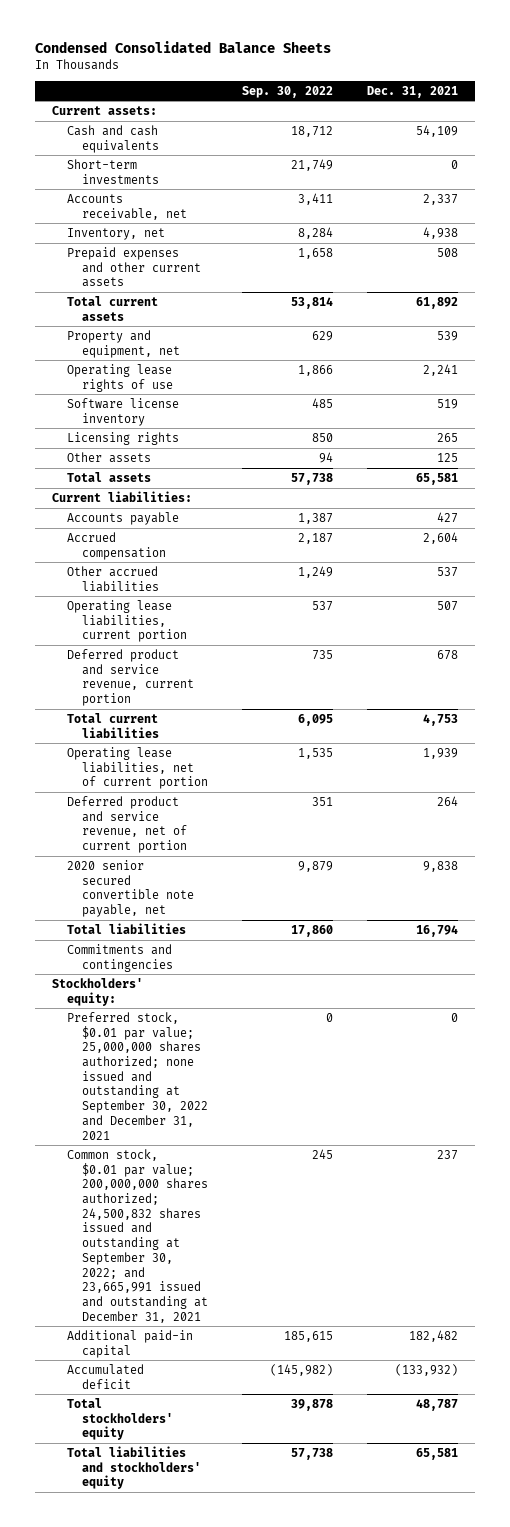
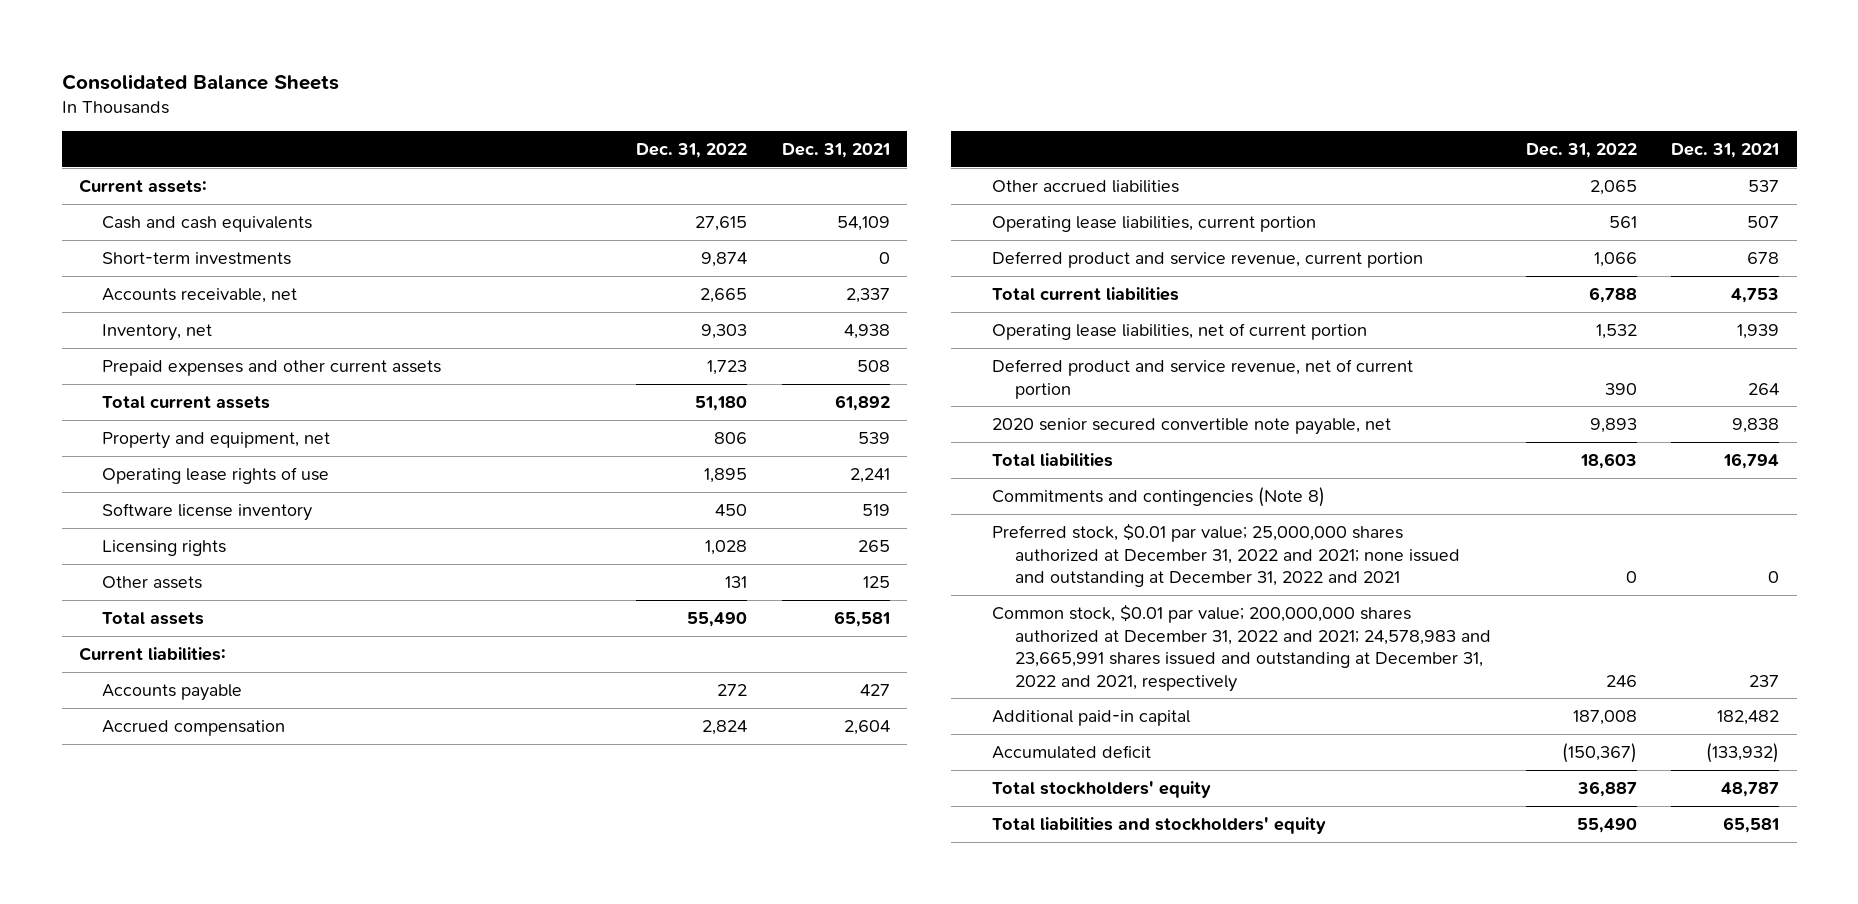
[35,41,332,54] Condensed Consolidated Balance Sheets -> [61,74,339,91] Consolidated Balance Sheets
[241,85,333,98] Sep. 30, 2022 -> none
none -> [635,143,747,159] Dec. 31, 2022
[52,977,144,1006] Stockholders' equity: -> none
[67,943,173,972] Commitments and contingencies -> [991,486,1325,507] Commitments and contingencies (Note 8)
[67,1011,208,1140] Preferred stock, $0.01 par value; 25,000,000 shares authorized; none issued and outstanding at September 30, 2022 and December 31, 2021 -> [991,522,1460,588] Preferred stock, $0.01 par value; 25,000,000 shares authorized at December 31, 2022 and 2021; none issued and outstanding at December 31, 2022 and 2021
[67,1148,208,1323] Common stock, $0.01 par value; 200,000,000 shares authorized; 24,500,832 shares issued and outstanding at September 30, 2022; and 23,665,991 issued and outstanding at December 31, 2021 -> [991,603,1491,692] Common stock, $0.01 par value; 200,000,000 shares authorized at December 31, 2022 and 2021; 24,578,983 and 23,665,991 shares issued and outstanding at December 31, 2022 and 2021, respectively

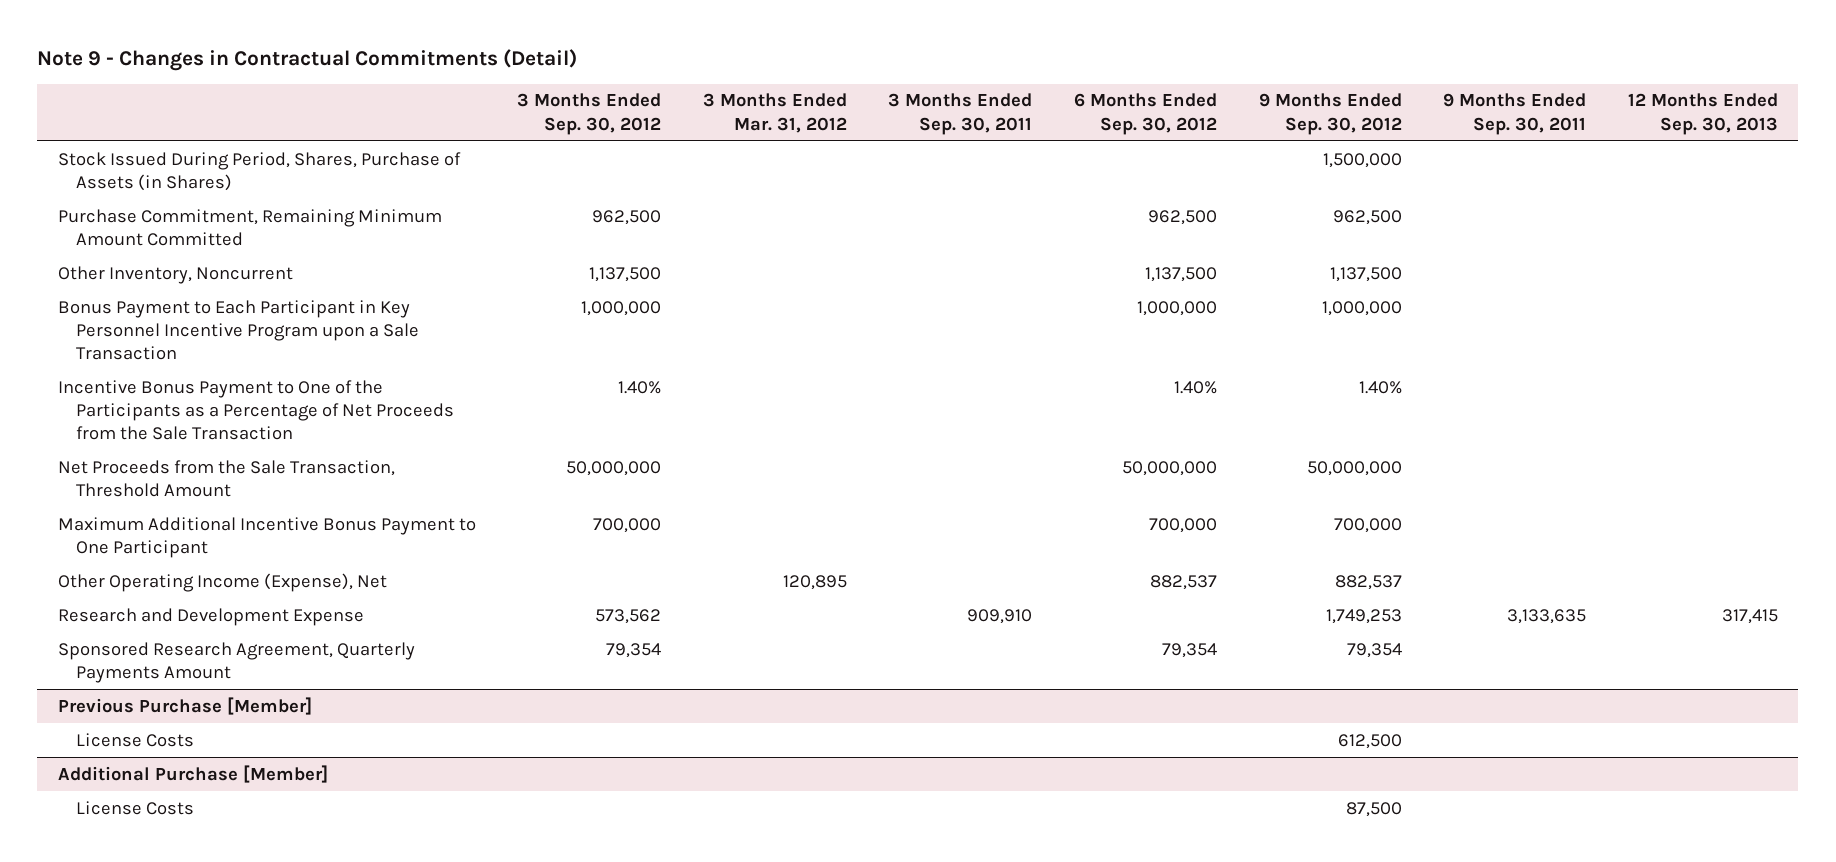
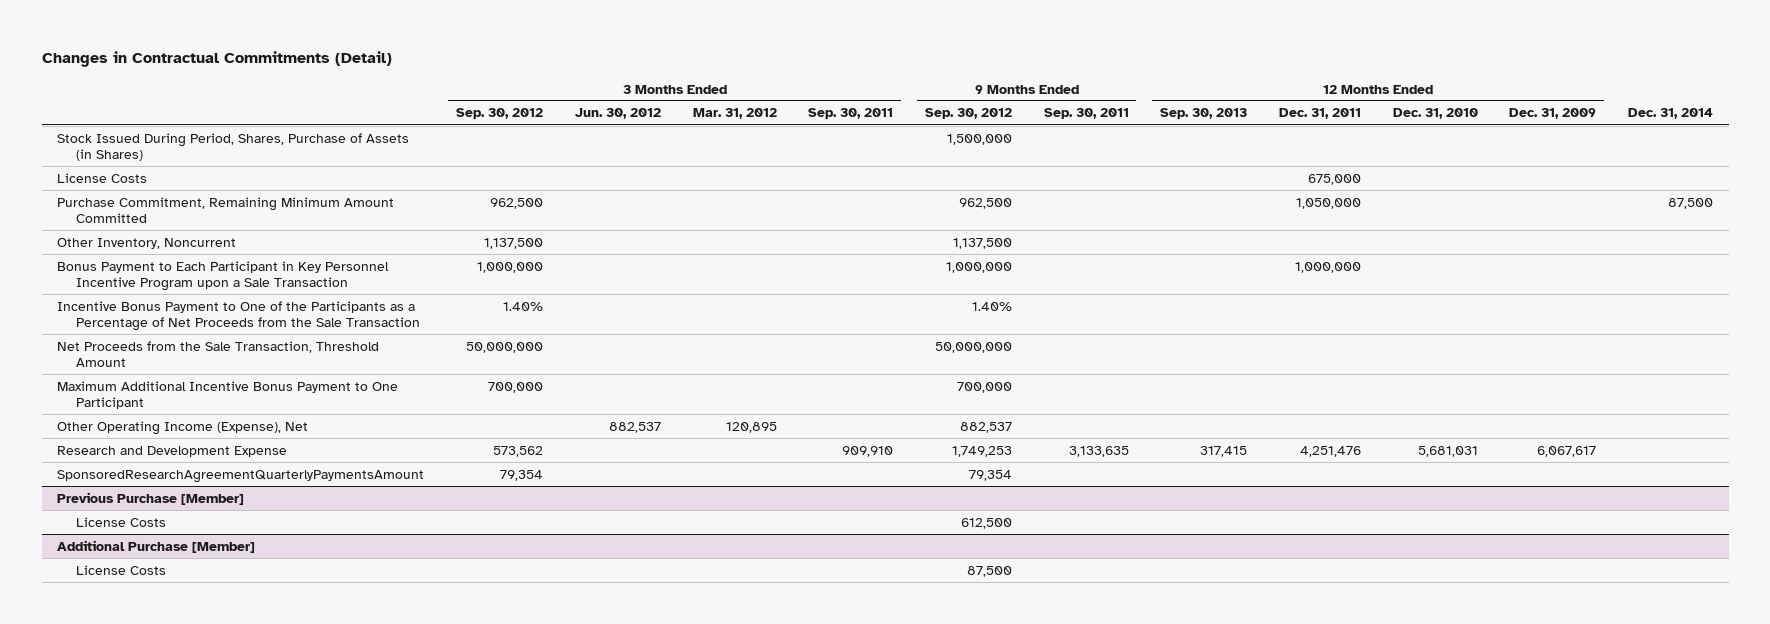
[37,49,578,72] Note 9 - Changes in Contractual Commitments (Detail) -> [41,51,392,68] Changes in Contractual Commitments (Detail)
[1074,93,1218,135] 6 Months Ended Sep. 30, 2012 -> none
none -> [574,108,661,120] Jun. 30, 2012
none -> [1278,108,1361,120] Dec. 31, 2011
none -> [1392,108,1478,120] Dec. 31, 2010
none -> [1509,108,1597,120] Dec. 31, 2009
none -> [1627,108,1713,120] Dec. 31, 2014
none -> [57,172,148,183] License Costs
[57,641,415,683] Sponsored Research Agreement, Quarterly Payments Amount -> [57,469,425,483] SponsoredResearchAgreementQuarterlyPaymentsAmount

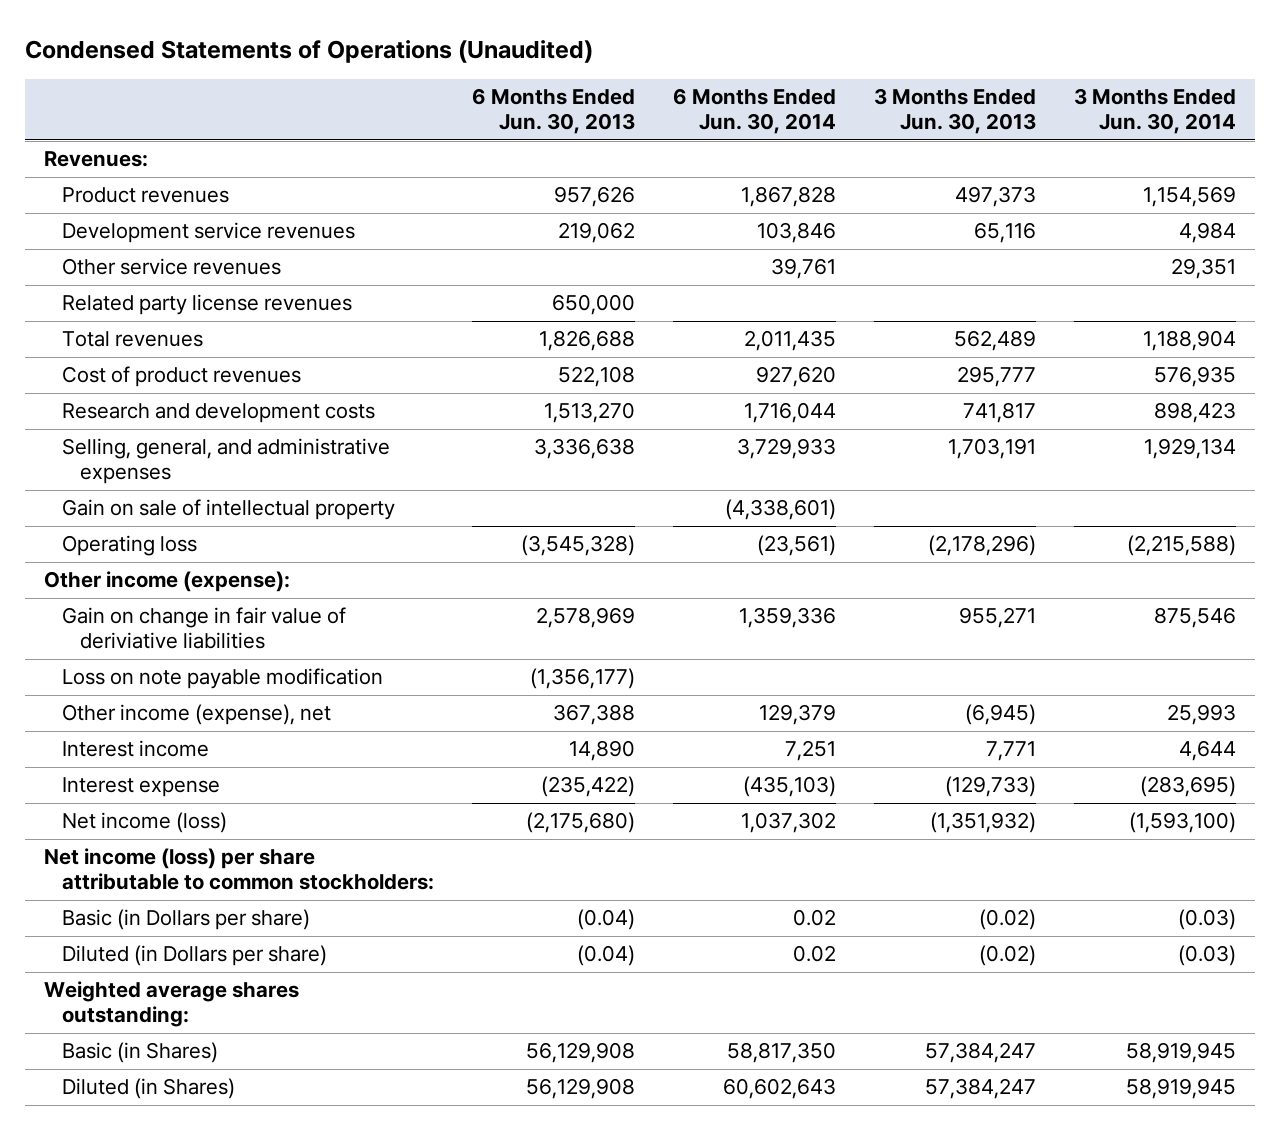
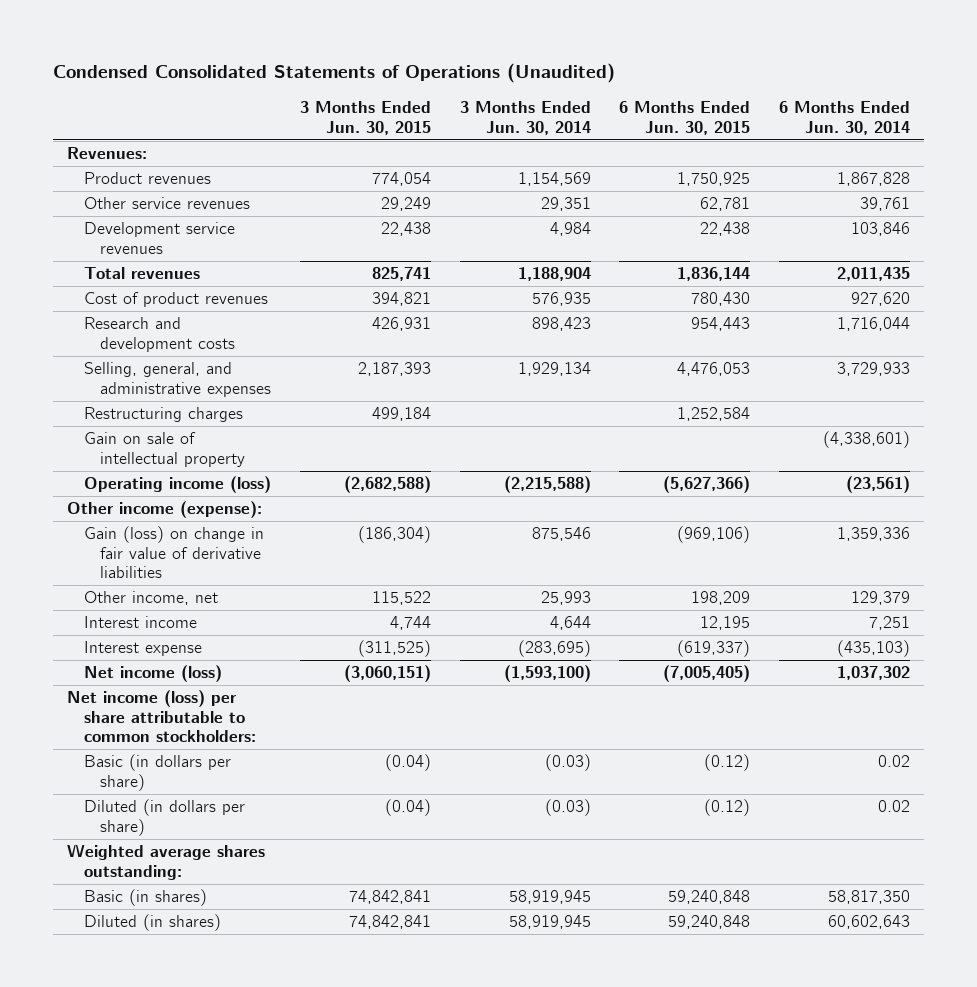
[25,39,594,63] Condensed Statements of Operations (Unaudited) -> [52,63,615,84] Condensed Consolidated Statements of Operations (Unaudited)
[472,88,636,134] 6 Months Ended Jun. 30, 2013 -> none
[873,88,1036,134] 3 Months Ended Jun. 30, 2013 -> none
none -> [300,101,432,135] 3 Months Ended Jun. 30, 2015
none -> [619,101,751,135] 6 Months Ended Jun. 30, 2015
[62,294,353,316] Related party license revenues -> none
[62,222,356,244] Development service revenues -> [83,222,235,254] Development service revenues
none -> [83,407,243,423] Restructuring charges
[62,535,198,557] Operating loss -> [83,476,271,494] Operating income (loss)
[62,668,384,690] Loss on note payable modification -> none
[62,607,347,650] Gain on change in fair value of deriviative liabilities -> [83,526,264,579] Gain (loss) on change in fair value of derivative liabilities
[62,704,332,726] Other income (expense), net -> [83,591,218,606] Other income, net
[62,909,311,931] Basic (in Dollars per share) -> [83,754,231,791] Basic (in dollars per share)
[62,945,328,967] Diluted (in Dollars per share) -> [83,799,245,836] Diluted (in dollars per share)
[62,1042,219,1064] Basic (in Shares) -> [83,889,207,907] Basic (in shares)
[62,1078,236,1100] Diluted (in Shares) -> [83,914,221,932] Diluted (in shares)

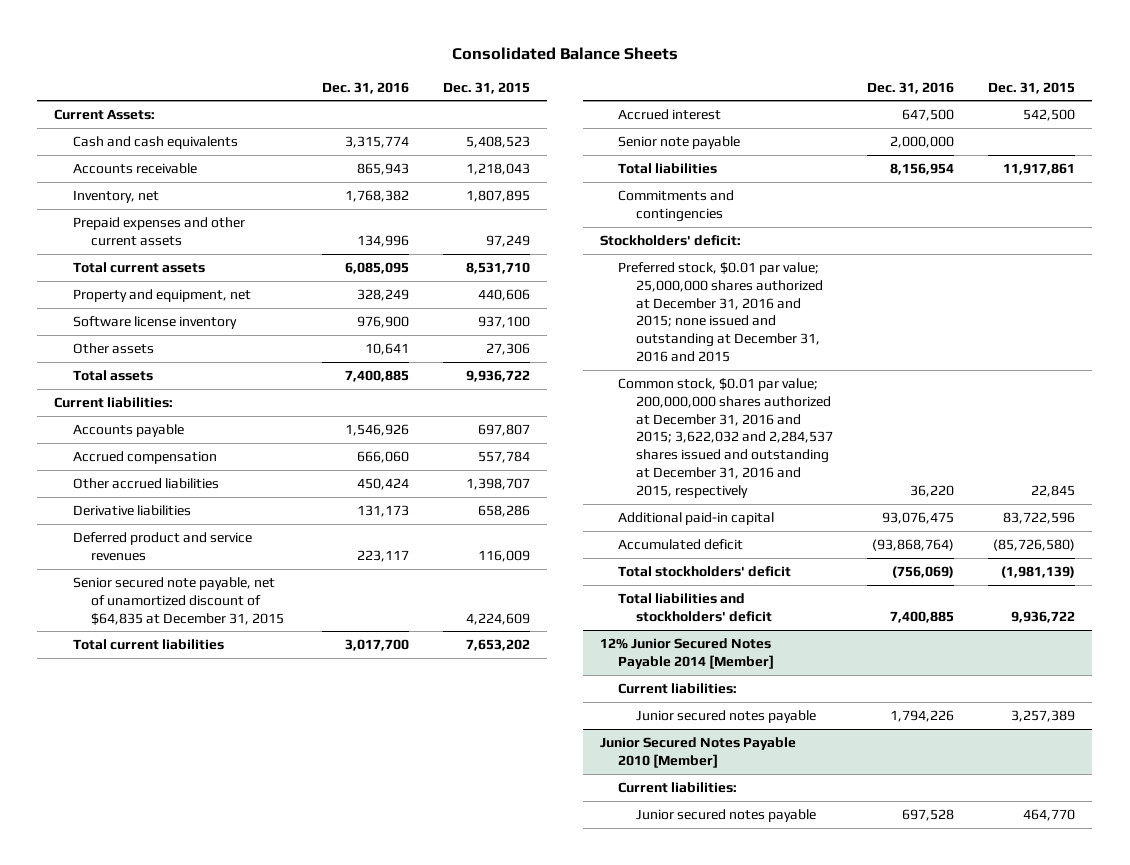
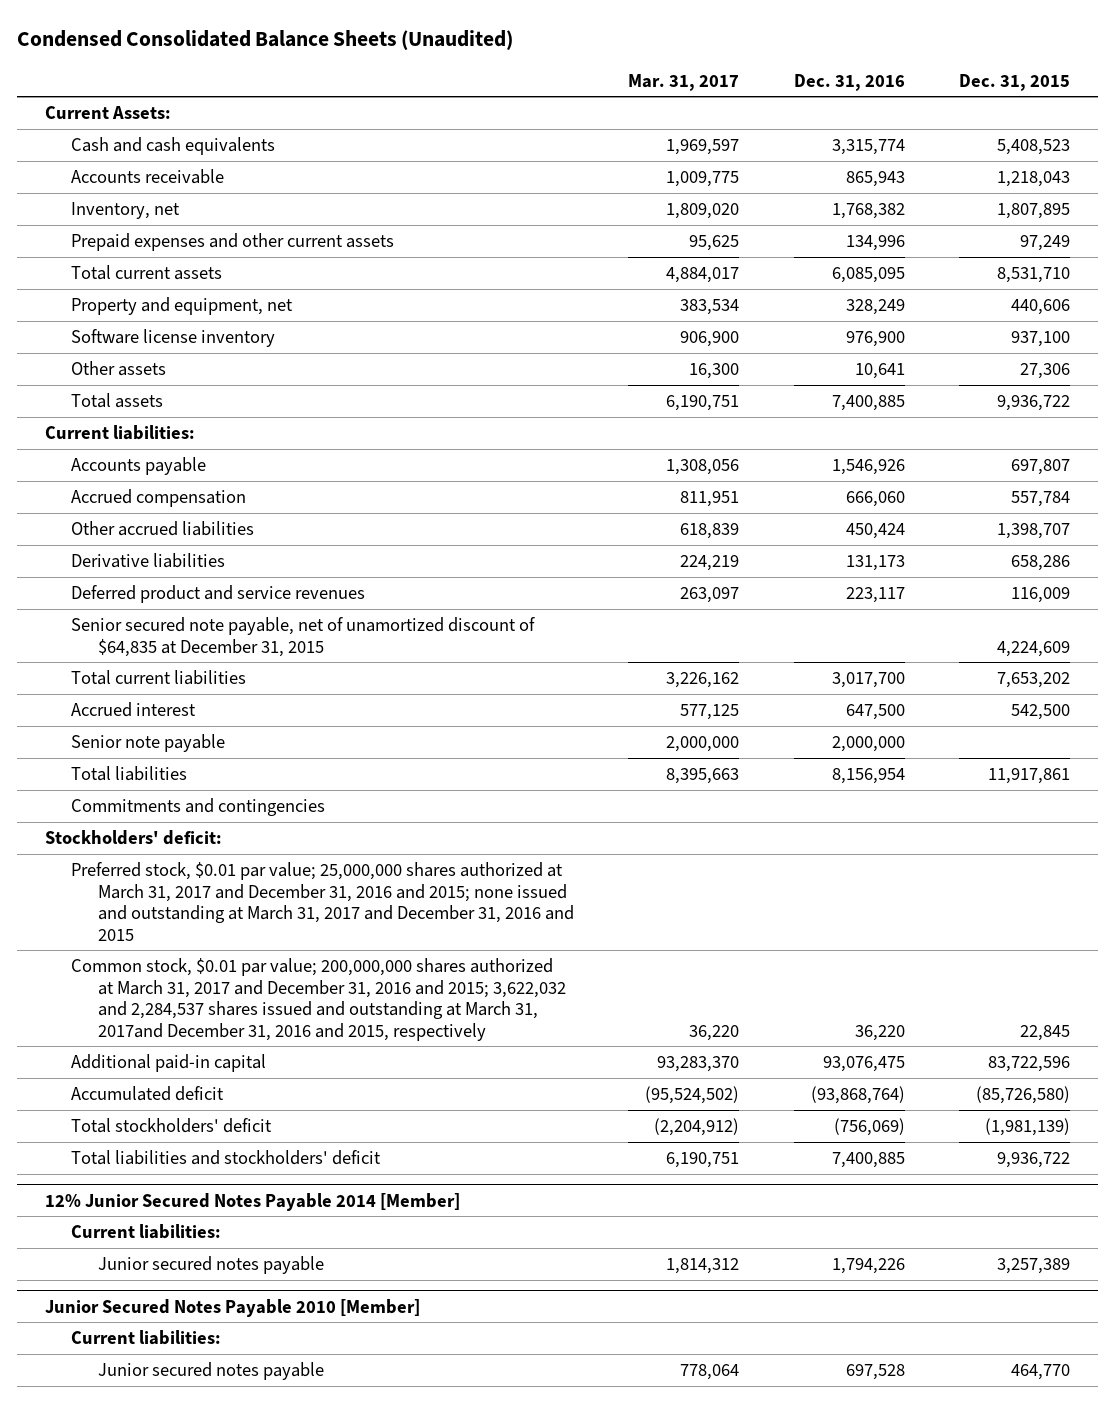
[451,47,678,61] Consolidated Balance Sheets -> [17,30,514,51] Condensed Consolidated Balance Sheets (Unaudited)
none -> [628,73,740,91] Mar. 31, 2017
[617,261,824,363] Preferred stock, $0.01 par value; 25,000,000 shares authorized at December 31, 2016 and 2015; none issued and outstanding at December 31, 2016 and 2015 -> [71,861,574,941] Preferred stock, $0.01 par value; 25,000,000 shares authorized at March 31, 2017 and December 31, 2016 and 2015; none issued and outstanding at March 31, 2017 and December 31, 2016 and 2015
[617,377,834,498] Common stock, $0.01 par value; 200,000,000 shares authorized at December 31, 2016 and 2015; 3,622,032 and 2,284,537 shares issued and outstanding at December 31, 2016 and 2015, respectively -> [71,957,566,1041] Common stock, $0.01 par value; 200,000,000 shares authorized at March 31, 2017 and December 31, 2016 and 2015; 3,622,032 and 2,284,537 shares issued and outstanding at March 31, 2017and December 31, 2016 and 2015, respectively

